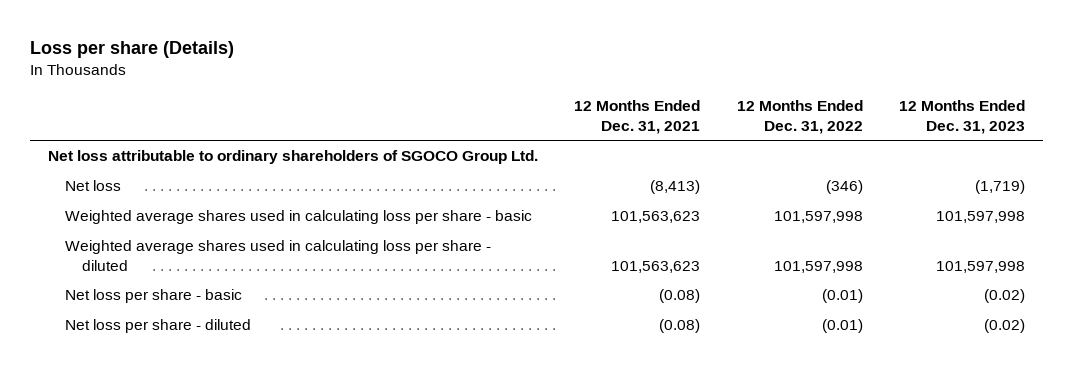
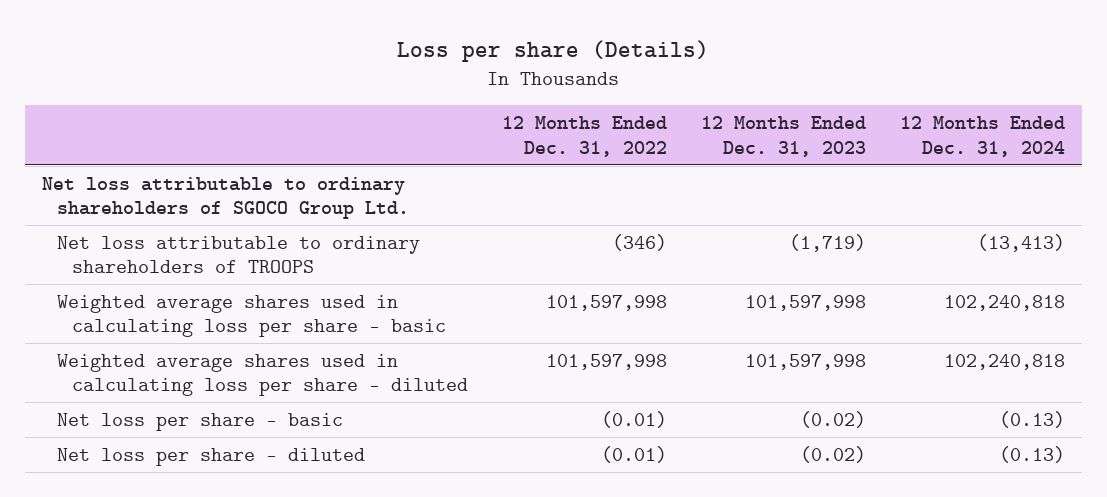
[574,100,701,134] 12 Months Ended Dec. 31, 2021 -> none
none -> [899,116,1065,157] 12 Months Ended Dec. 31, 2024
[65,180,122,192] Net loss -> [56,235,420,274] Net loss attributable to ordinary shareholders of TROOPS

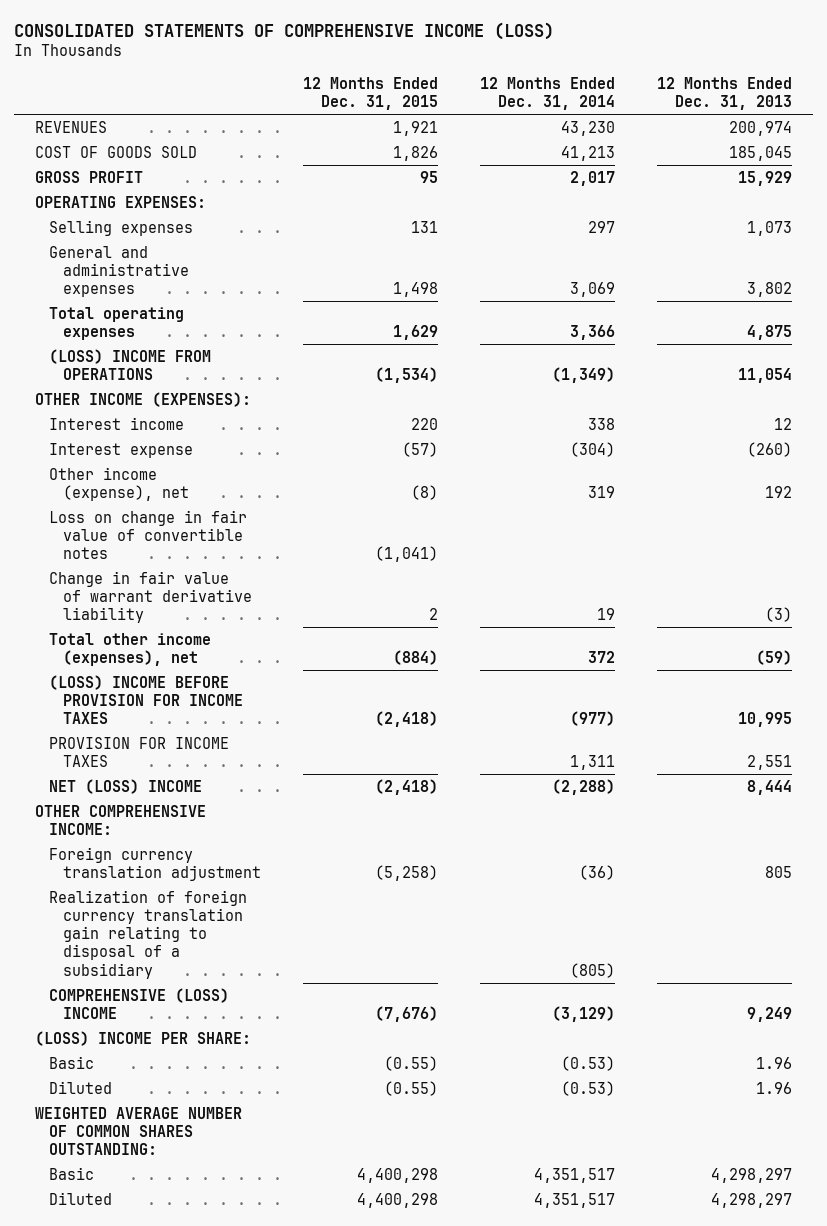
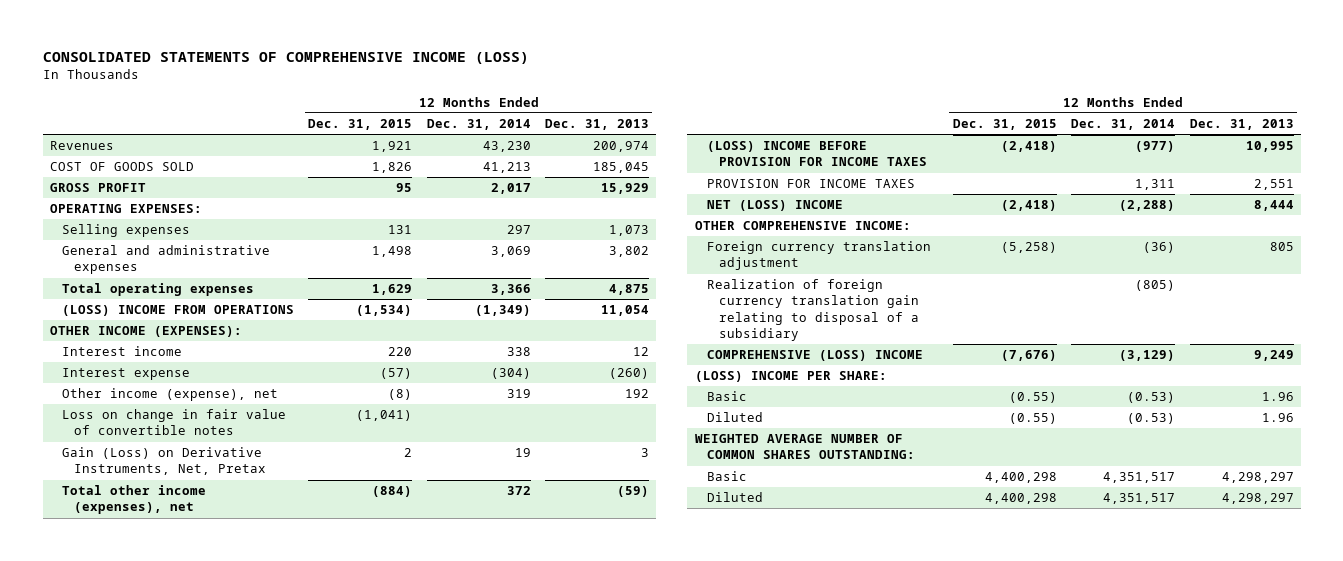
[34,120,107,133] REVENUES -> [49,141,114,151] Revenues
[49,570,253,624] Change in fair value of warrant derivative liability -> none
none -> [61,447,266,476] Gain (Loss) on Derivative Instruments, Net, Pretax

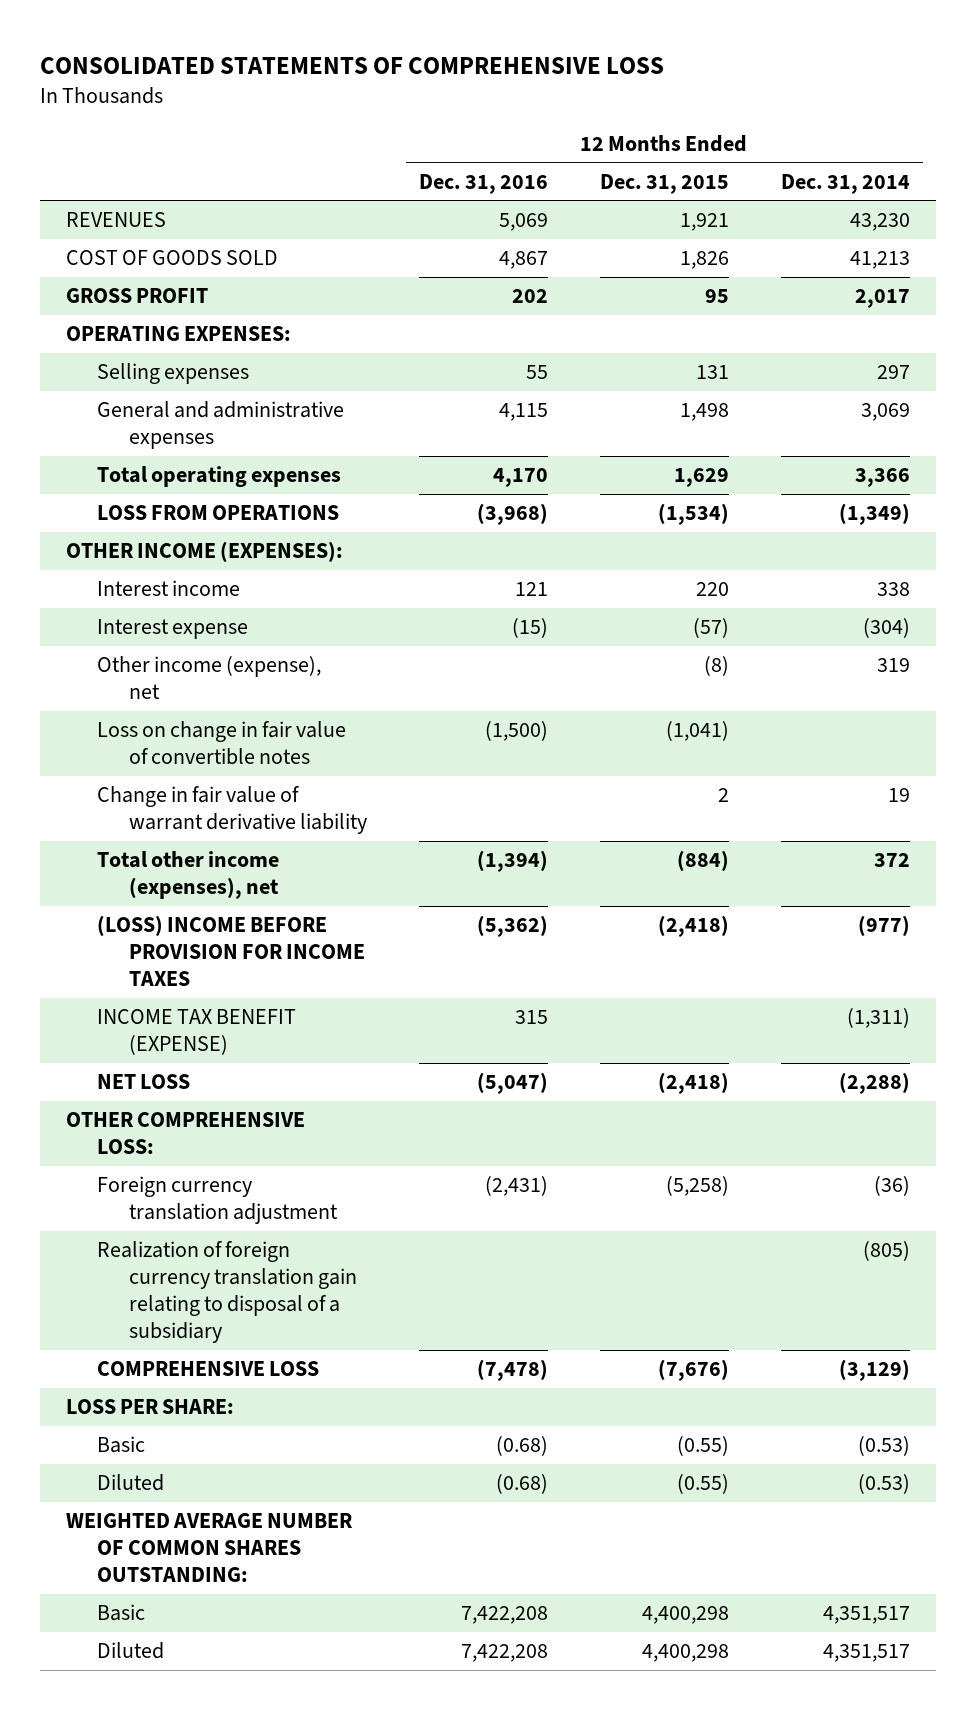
[42,52,529,65] CONSOLIDATED STATEMENTS OF COMPREHENSIVE INCOME (LOSS) -> [40,56,665,74] CONSOLIDATED STATEMENTS OF COMPREHENSIVE LOSS
[544,119,649,131] Dec. 31, 2013 -> none
none -> [418,173,548,194] Dec. 31, 2016
[49,141,114,151] Revenues -> [66,211,167,227] REVENUES
[61,305,294,317] (LOSS) INCOME FROM OPERATIONS -> [97,504,340,520] LOSS FROM OPERATIONS
[61,447,266,476] Gain (Loss) on Derivative Instruments, Net, Pretax -> [97,785,367,835] Change in fair value of warrant derivative liability
[706,179,915,189] PROVISION FOR INCOME TAXES -> [97,1008,297,1056] INCOME TAX BENEFIT (EXPENSE)
[1135,179,1176,191] 1,311 -> [846,1007,910,1028] (1,311)
[706,200,843,212] NET (LOSS) INCOME -> [97,1073,191,1089] NET LOSS
[694,221,911,231] OTHER COMPREHENSIVE INCOME: -> [66,1111,306,1155] OTHER COMPREHENSIVE LOSS:
[706,350,923,362] COMPREHENSIVE (LOSS) INCOME -> [97,1360,320,1376] COMPREHENSIVE LOSS
[694,371,887,383] (LOSS) INCOME PER SHARE: -> [66,1398,235,1414] LOSS PER SHARE:

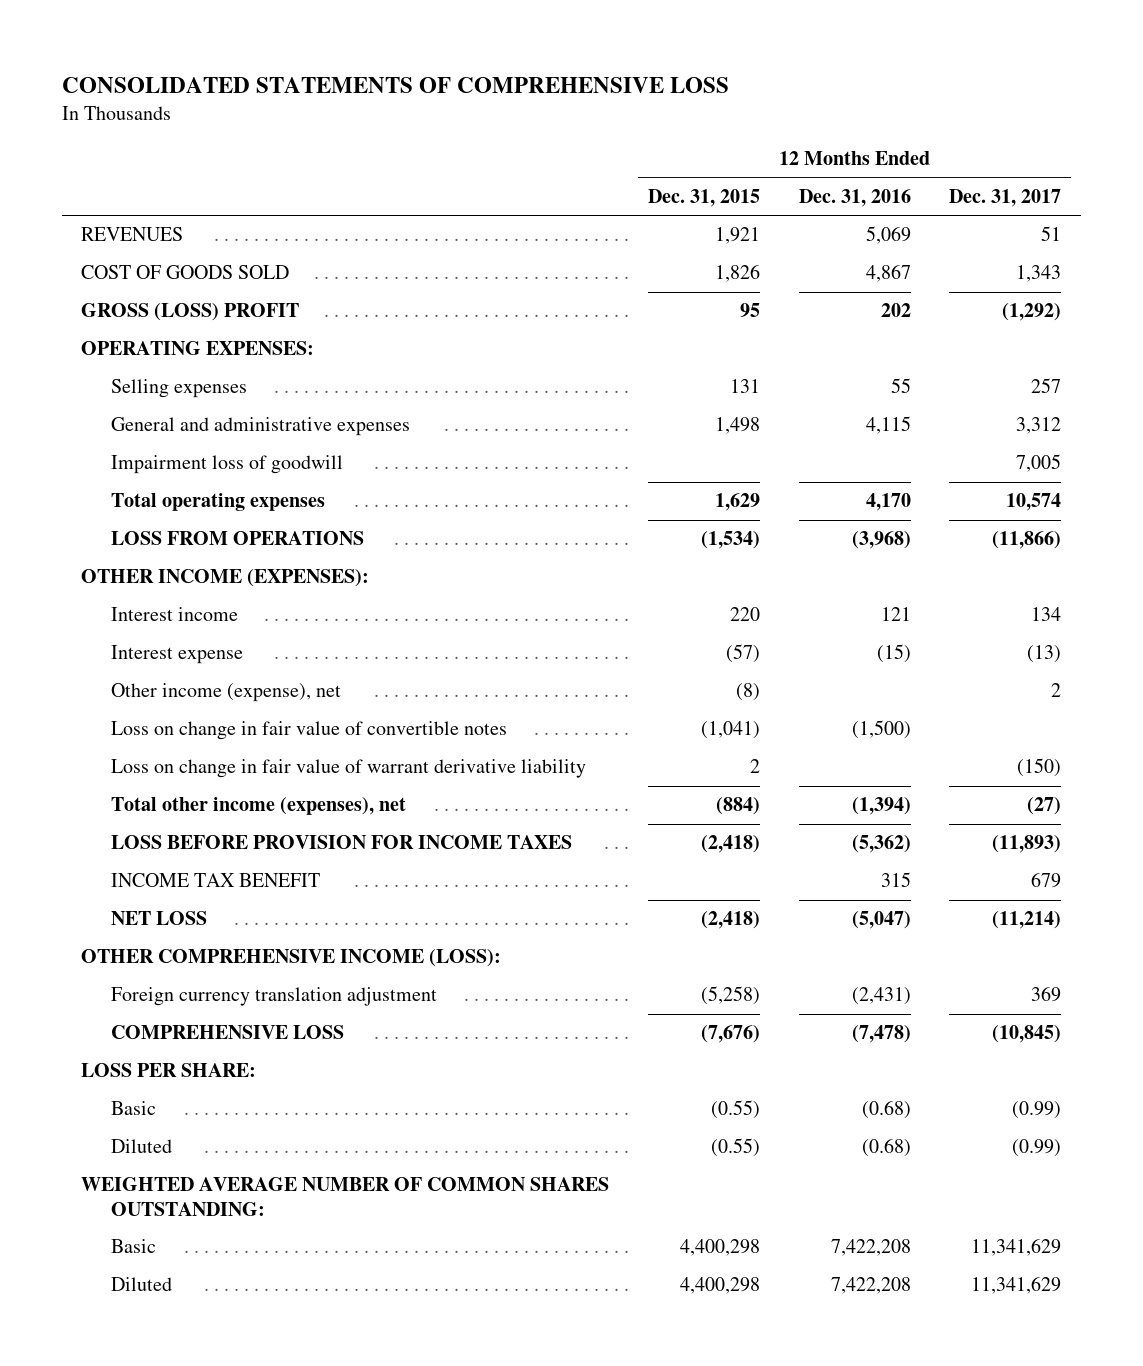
[780,173,910,194] Dec. 31, 2014 -> none
none -> [949,189,1062,208] Dec. 31, 2017
[66,287,209,303] GROSS PROFIT -> [81,303,300,322] GROSS (LOSS) PROFIT
none -> [110,455,343,475] Impairment loss of goodwill
[97,785,367,835] Change in fair value of warrant derivative liability -> [110,759,586,779] Loss on change in fair value of warrant derivative liability
[97,914,365,987] (LOSS) INCOME BEFORE PROVISION FOR INCOME TAXES -> [110,835,572,850] LOSS BEFORE PROVISION FOR INCOME TAXES
[97,1008,297,1056] INCOME TAX BENEFIT (EXPENSE) -> [110,873,320,888] INCOME TAX BENEFIT
[66,1111,306,1155] OTHER COMPREHENSIVE LOSS: -> [81,949,502,968] OTHER COMPREHENSIVE INCOME (LOSS):
[97,1240,357,1344] Realization of foreign currency translation gain relating to disposal of a subsidiary -> none

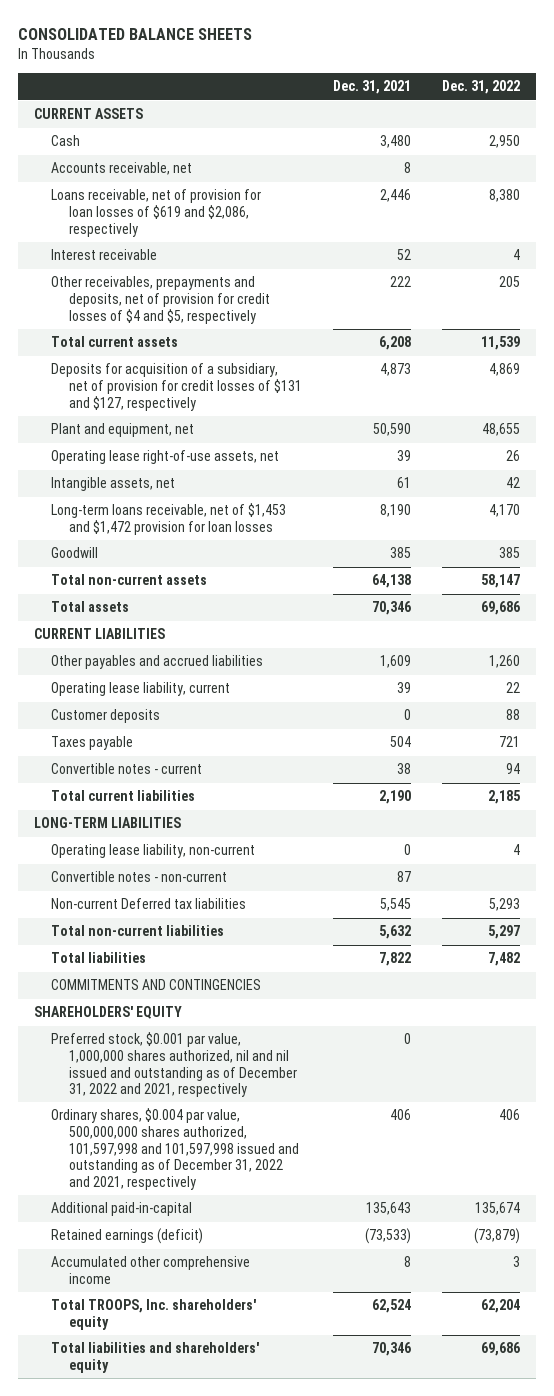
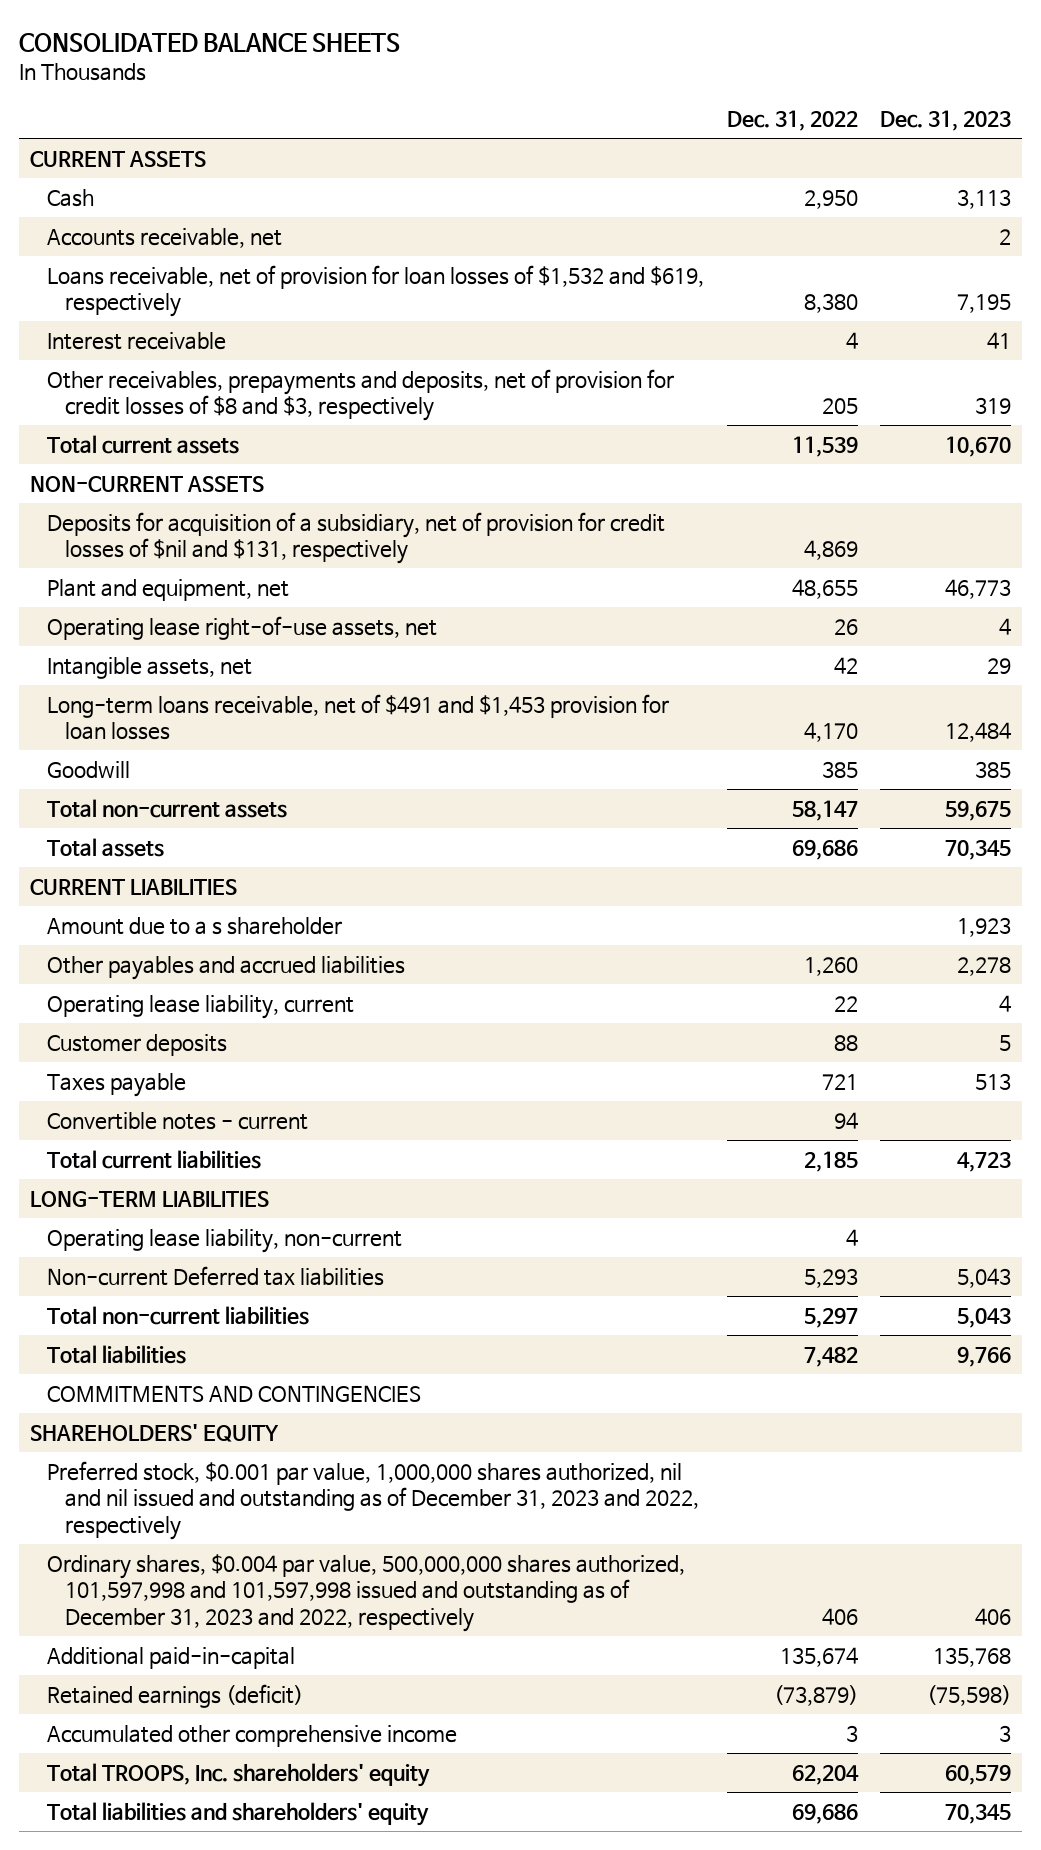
[332,80,411,95] Dec. 31, 2021 -> none
none -> [879,110,1011,132] Dec. 31, 2023
[51,189,262,237] Loans receivable, net of provision for loan losses of $619 and $2,086, respectively -> [47,264,705,318] Loans receivable, net of provision for loan losses of $1,532 and $619, respectively
[51,276,270,324] Other receivables, prepayments and deposits, net of provision for credit losses of $4 and $5, respectively -> [47,368,675,422] Other receivables, prepayments and deposits, net of provision for credit losses of $8 and $3, respectively
none -> [29,475,264,492] NON-CURRENT ASSETS
[51,363,302,411] Deposits for acquisition of a subsidiary, net of provision for credit losses of $131 and $127, respectively -> [47,511,666,565] Deposits for acquisition of a subsidiary, net of provision for credit losses of $nil and $131, respectively
[51,503,287,535] Long-term loans receivable, net of $1,453 and $1,472 provision for loan losses -> [47,693,670,741] Long-term loans receivable, net of $491 and $1,453 provision for loan losses
none -> [47,916,343,935] Amount due to a s shareholder
[51,871,228,883] Convertible notes - non-current -> none
[51,1032,297,1098] Preferred stock, $0.001 par value, 1,000,000 shares authorized, nil and nil issued and outstanding as of December 31, 2022 and 2021, respectively -> [47,1460,699,1540] Preferred stock, $0.001 par value, 1,000,000 shares authorized, nil and nil issued and outstanding as of December 31, 2023 and 2022, respectively
[51,1108,299,1190] Ordinary shares, $0.004 par value, 500,000,000 shares authorized, 101,597,998 and 101,597,998 issued and outstanding as of December 31, 2022 and 2021, respectively -> [47,1553,686,1632] Ordinary shares, $0.004 par value, 500,000,000 shares authorized, 101,597,998 and 101,597,998 issued and outstanding as of December 31, 2023 and 2022, respectively

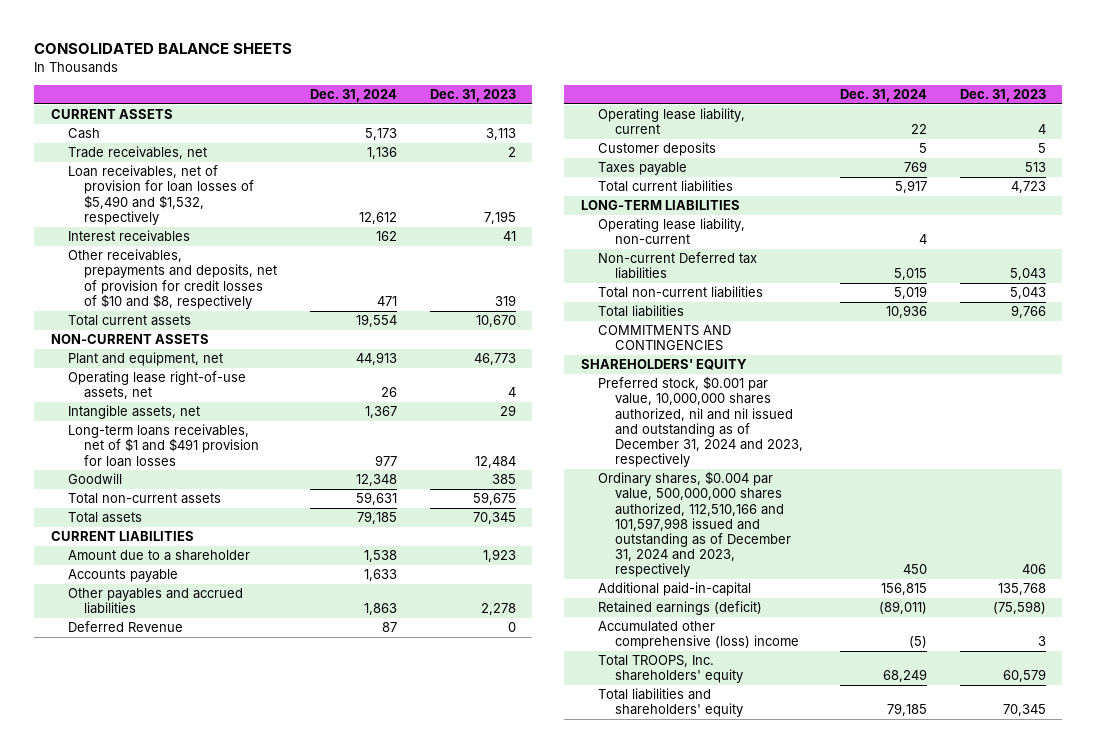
[726,110,858,132] Dec. 31, 2022 -> none
none -> [310,88,398,102] Dec. 31, 2024
[47,227,283,248] Accounts receivable, net -> [67,146,207,160] Trade receivables, net
[47,264,705,318] Loans receivable, net of provision for loan losses of $1,532 and $619, respectively -> [67,165,255,225] Loan receivables, net of provision for loan losses of $5,490 and $1,532, respectively
[47,331,227,350] Interest receivable -> [67,230,190,243] Interest receivables
[47,368,675,422] Other receivables, prepayments and deposits, net of provision for credit losses of $8 and $3, respectively -> [67,249,278,309] Other receivables, prepayments and deposits, net of provision for credit losses of $10 and $8, respectively
[47,511,666,565] Deposits for acquisition of a subsidiary, net of provision for credit losses of $nil and $131, respectively -> none
[47,693,670,741] Long-term loans receivable, net of $491 and $1,453 provision for loan losses -> [67,424,260,467] Long-term loans receivables, net of $1 and $491 provision for loan losses
[47,916,343,935] Amount due to a s shareholder -> [67,550,250,562] Amount due to a shareholder
none -> [67,569,178,583] Accounts payable
none -> [67,621,183,633] Deferred Revenue
[47,1111,309,1130] Convertible notes - current -> none
[47,1460,699,1540] Preferred stock, $0.001 par value, 1,000,000 shares authorized, nil and nil issued and outstanding as of December 31, 2023 and 2022, respectively -> [597,376,803,467] Preferred stock, $0.001 par value, 10,000,000 shares authorized, nil and nil issued and outstanding as of December 31, 2024 and 2023, respectively
[47,1553,686,1632] Ordinary shares, $0.004 par value, 500,000,000 shares authorized, 101,597,998 and 101,597,998 issued and outstanding as of December 31, 2023 and 2022, respectively -> [597,471,791,578] Ordinary shares, $0.004 par value, 500,000,000 shares authorized, 112,510,166 and 101,597,998 issued and outstanding as of December 31, 2024 and 2023, respectively
[47,1724,458,1747] Accumulated other comprehensive income -> [597,621,799,650] Accumulated other comprehensive (loss) income

